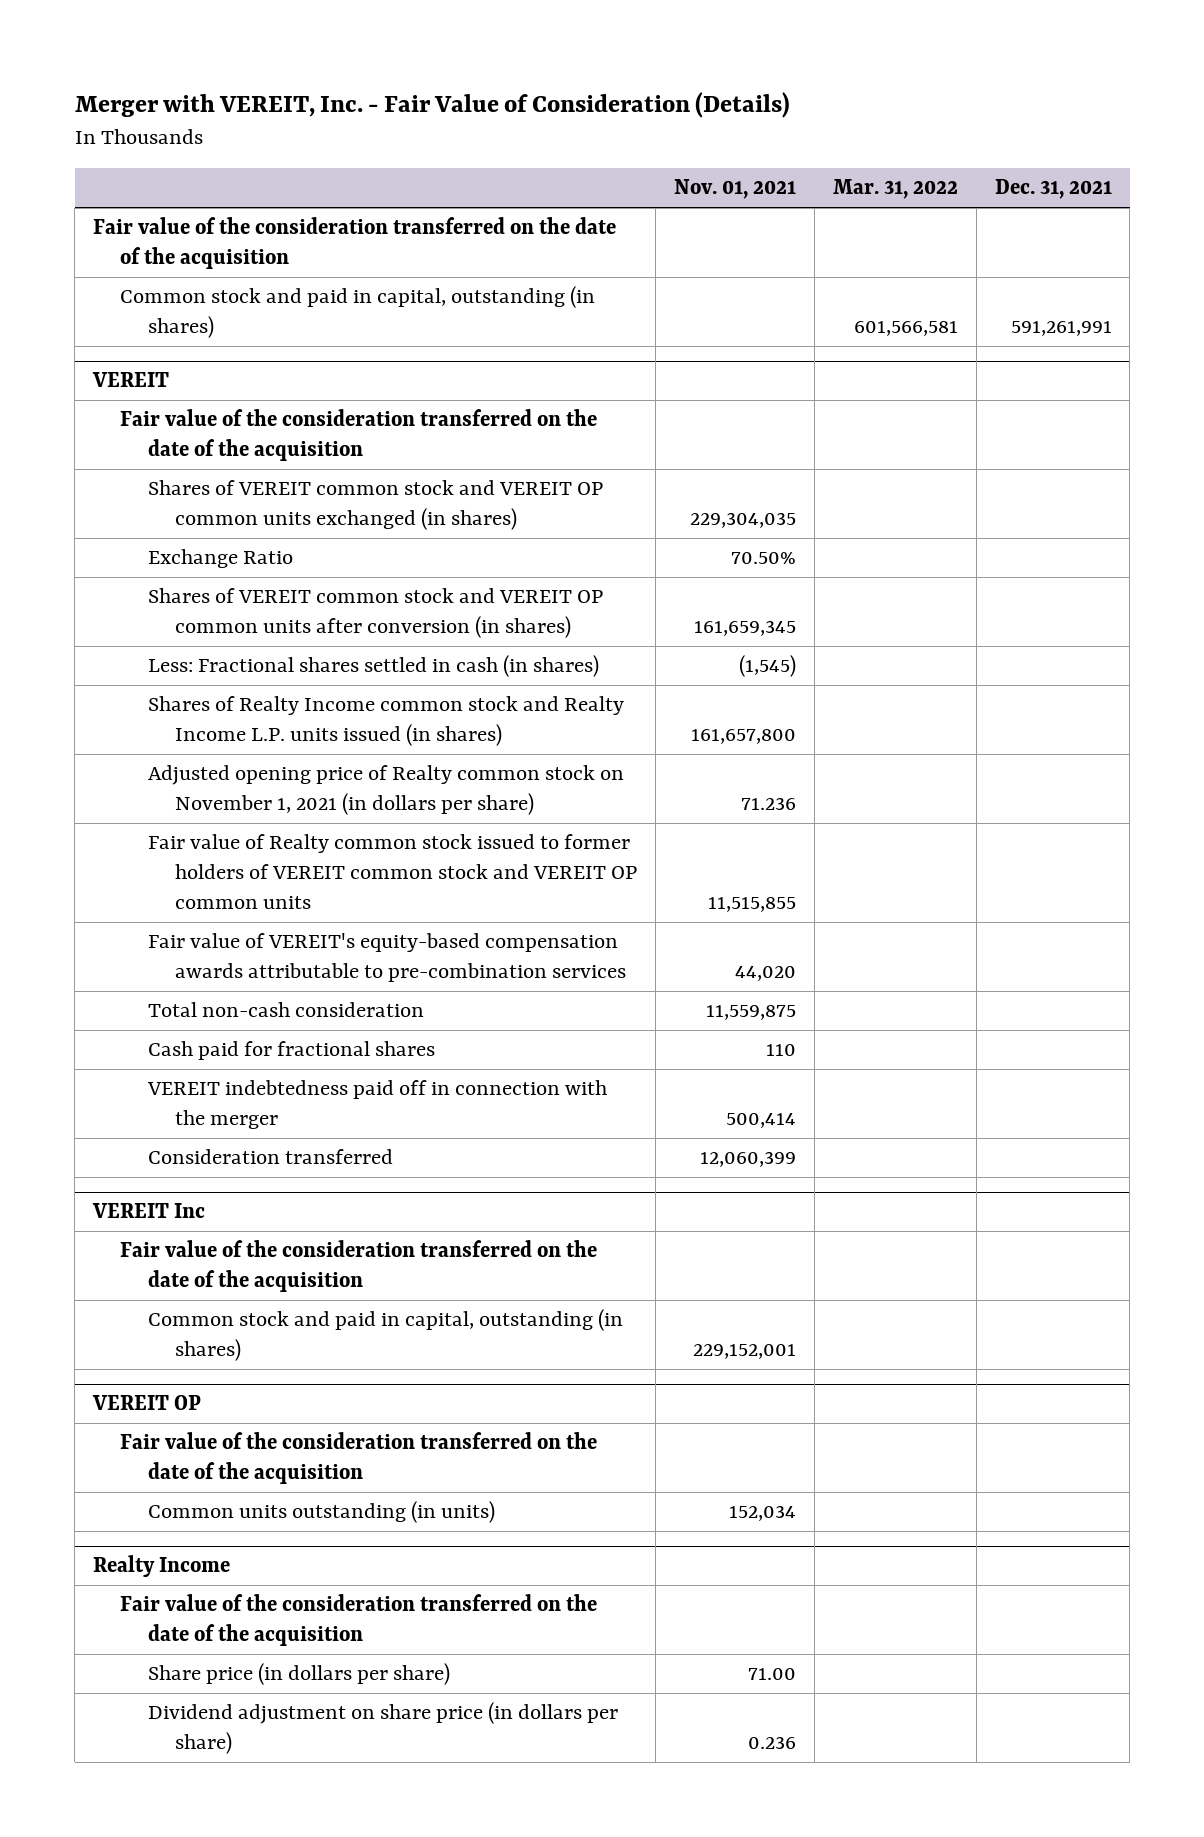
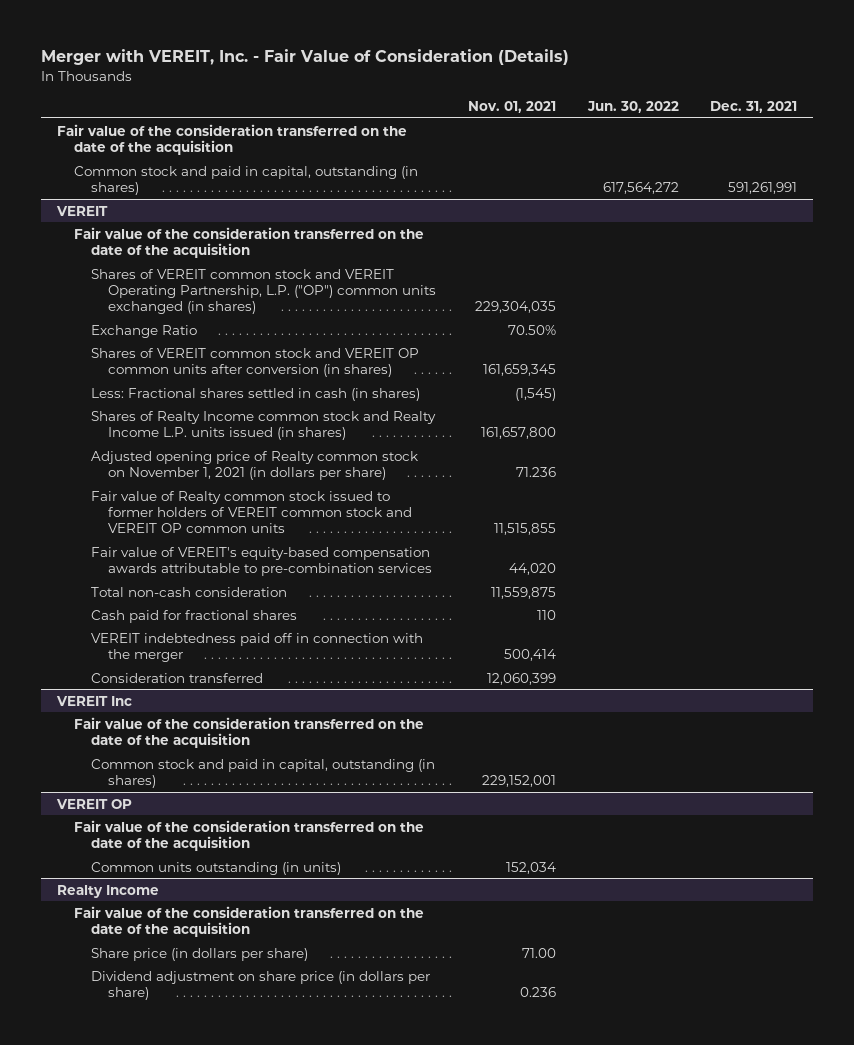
[832,179,958,200] Mar. 31, 2022 -> none
none -> [586,100,679,113] Jun. 30, 2022
[147,480,603,531] Shares of VEREIT common stock and VEREIT OP common units exchanged (in shares) -> [91,268,437,314] Shares of VEREIT common stock and VEREIT Operating Partnership, L.P. ("OP") common units exchanged (in shares)

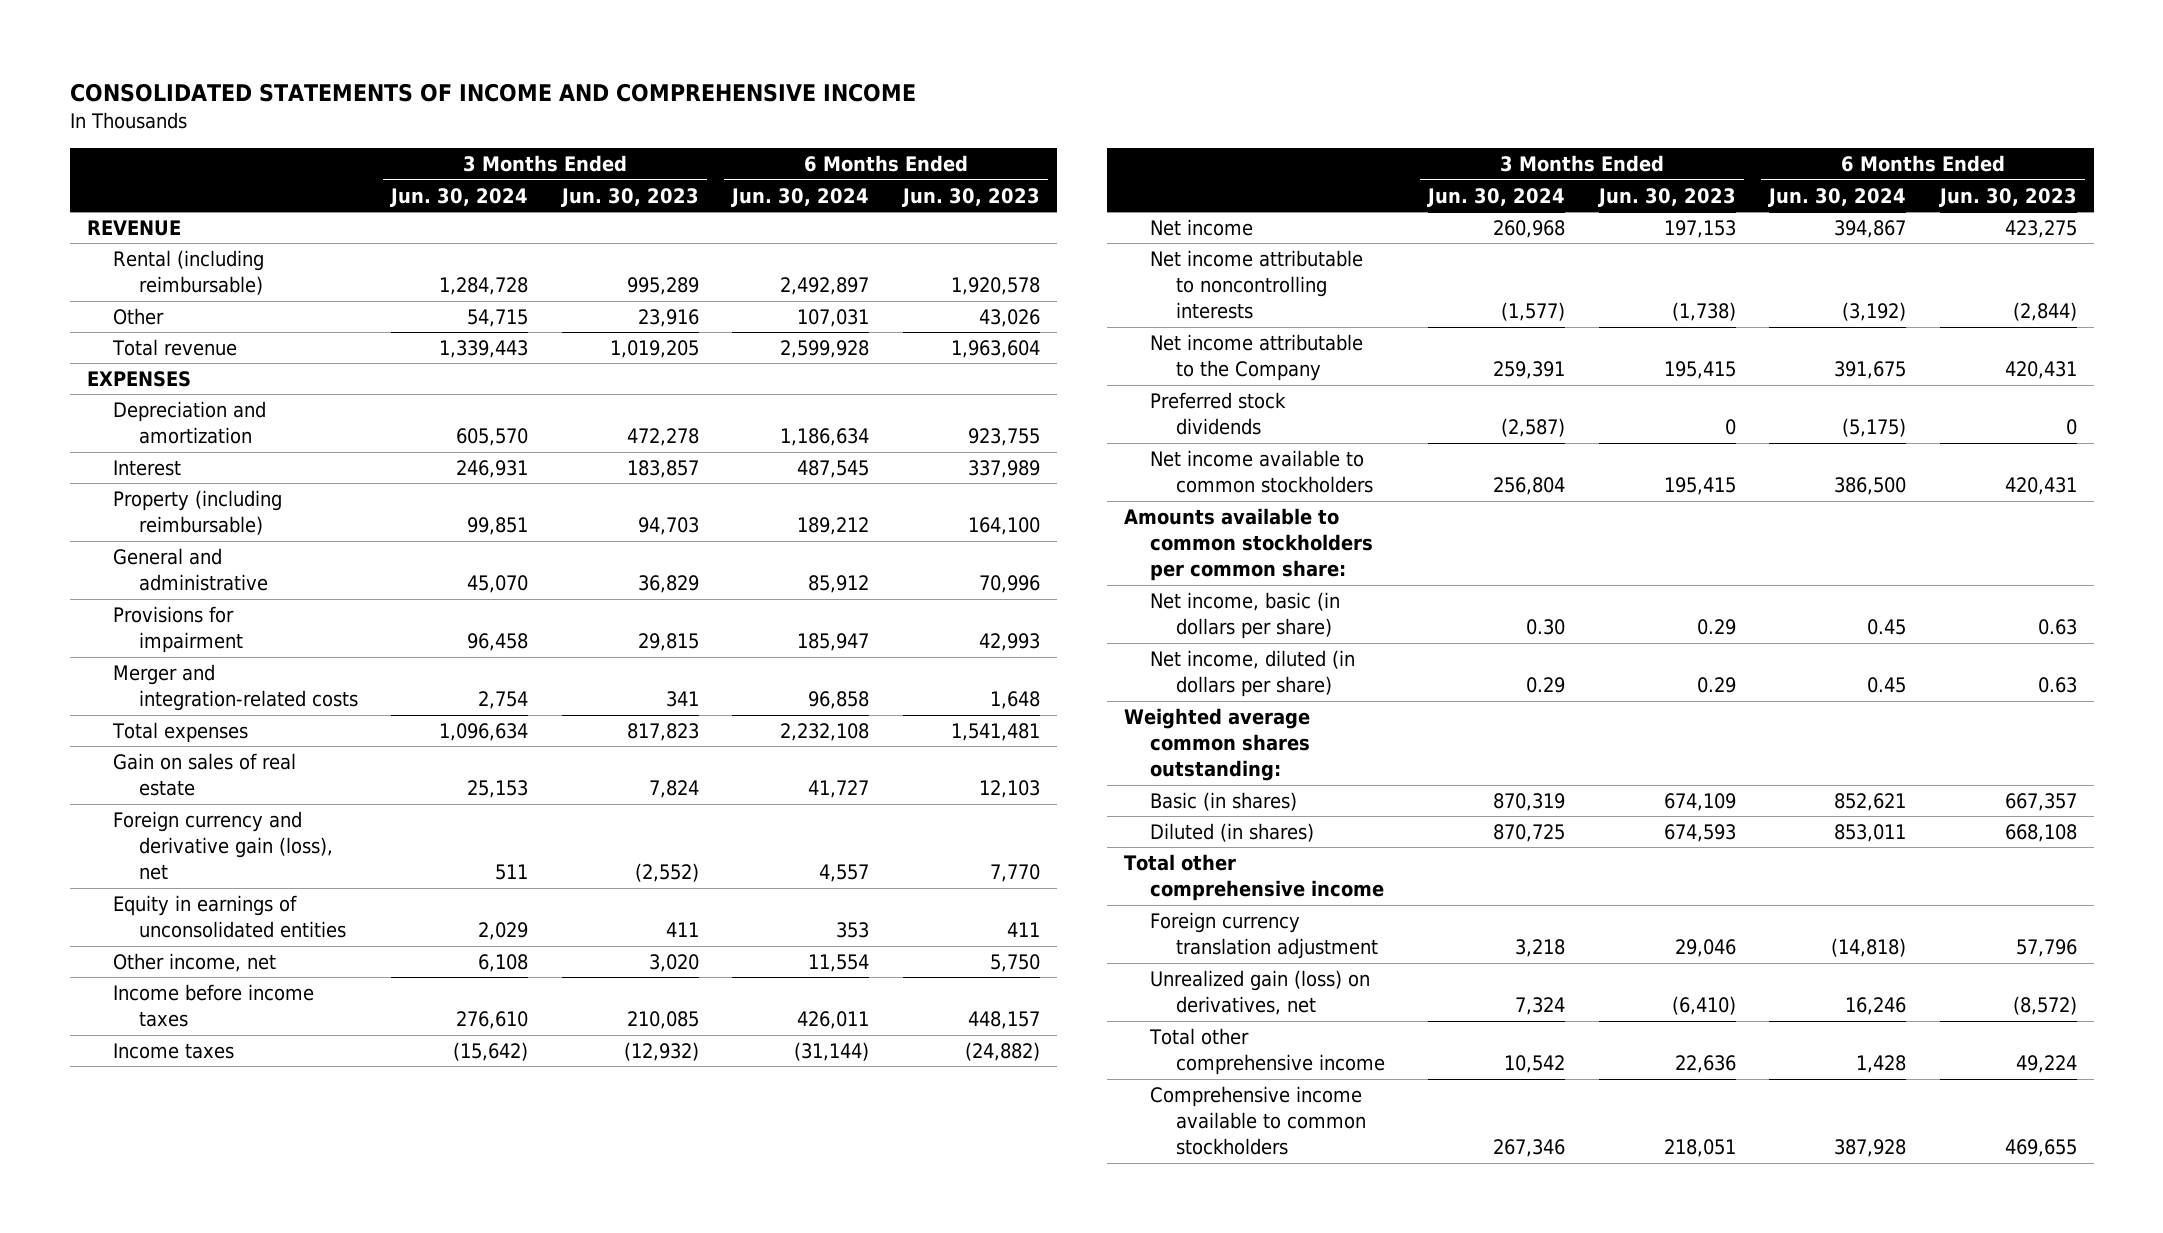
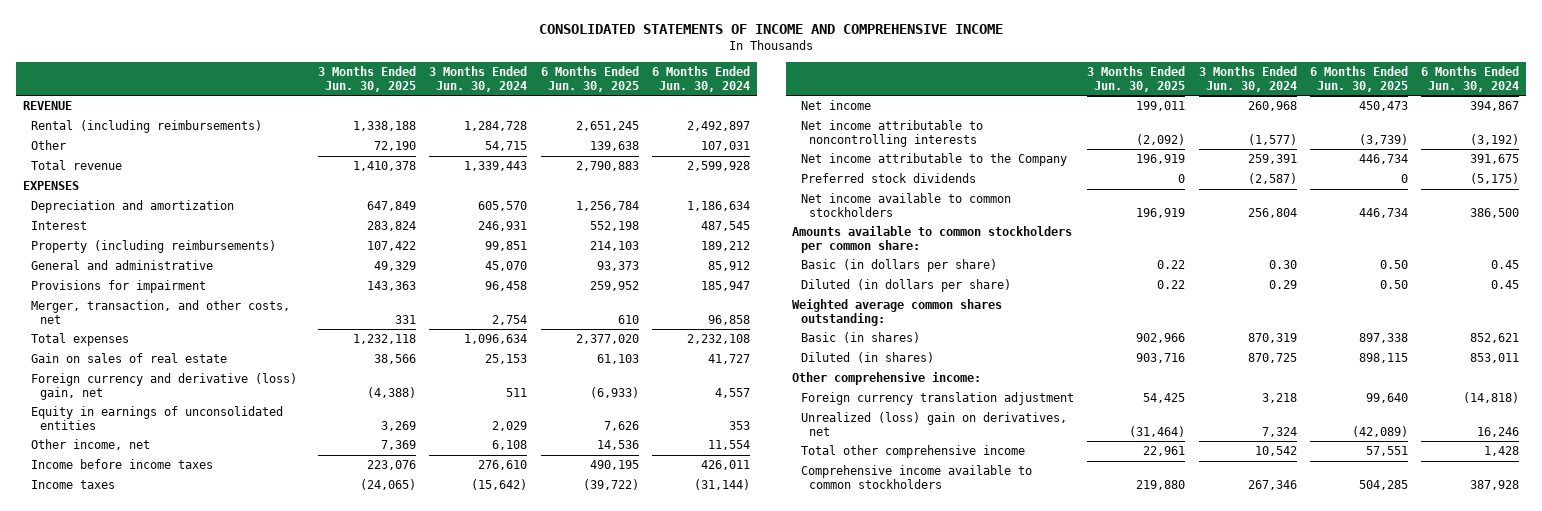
[560,187,699,207] Jun. 30, 2023 -> none
[901,187,1040,207] Jun. 30, 2023 -> none
none -> [317,65,416,92] 3 Months Ended Jun. 30, 2025
none -> [540,65,639,92] 6 Months Ended Jun. 30, 2025
[112,250,264,296] Rental (including reimbursable) -> [31,120,263,134] Rental (including reimbursements)
[112,490,282,536] Property (including reimbursable) -> [31,240,277,254] Property (including reimbursements)
[112,664,358,712] Merger and integration-related costs -> [31,300,291,324] Merger, transaction, and other costs, net
[112,811,333,881] Foreign currency and derivative gain (loss), net -> [31,373,298,400] Foreign currency and derivative (loss) gain, net
[1149,592,1340,640] Net income, basic (in dollars per share) -> [800,259,997,273] Basic (in dollars per share)
[1149,650,1355,698] Net income, diluted (in dollars per share) -> [800,279,1011,293] Diluted (in dollars per share)
[1123,854,1384,902] Total other comprehensive income -> [792,372,982,386] Other comprehensive income:
[1149,970,1370,1016] Unrealized gain (loss) on derivatives, net -> [800,412,1067,436] Unrealized (loss) gain on derivatives, net

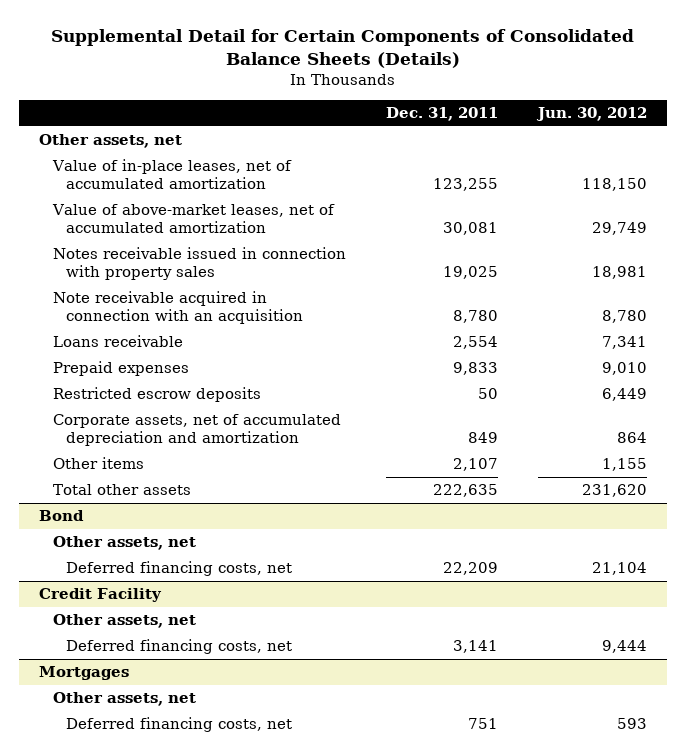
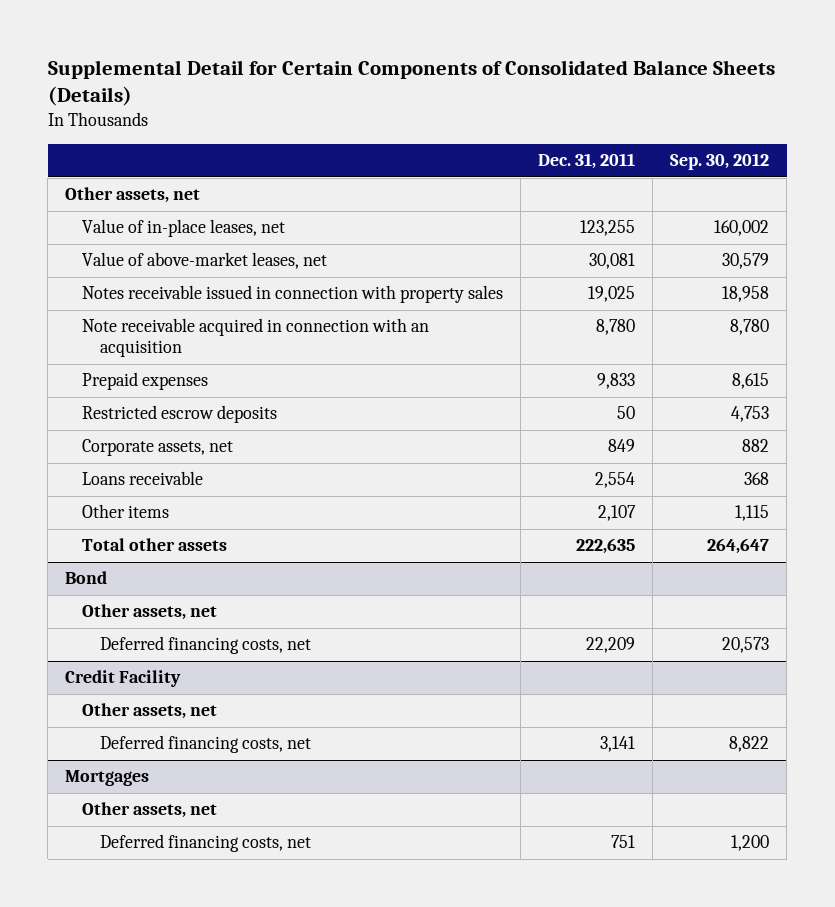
[535,107,647,122] Jun. 30, 2012 -> none
none -> [670,153,770,171] Sep. 30, 2012
[51,159,292,190] Value of in-place leases, net of accumulated amortization -> [82,219,286,238] Value of in-place leases, net
[51,204,335,234] Value of above-market leases, net of accumulated amortization -> [82,252,328,270] Value of above-market leases, net
[52,414,341,447] Corporate assets, net of accumulated depreciation and amortization -> [82,439,234,457] Corporate assets, net
[52,335,183,348] Loans receivable -> [82,471,204,486] Loans receivable

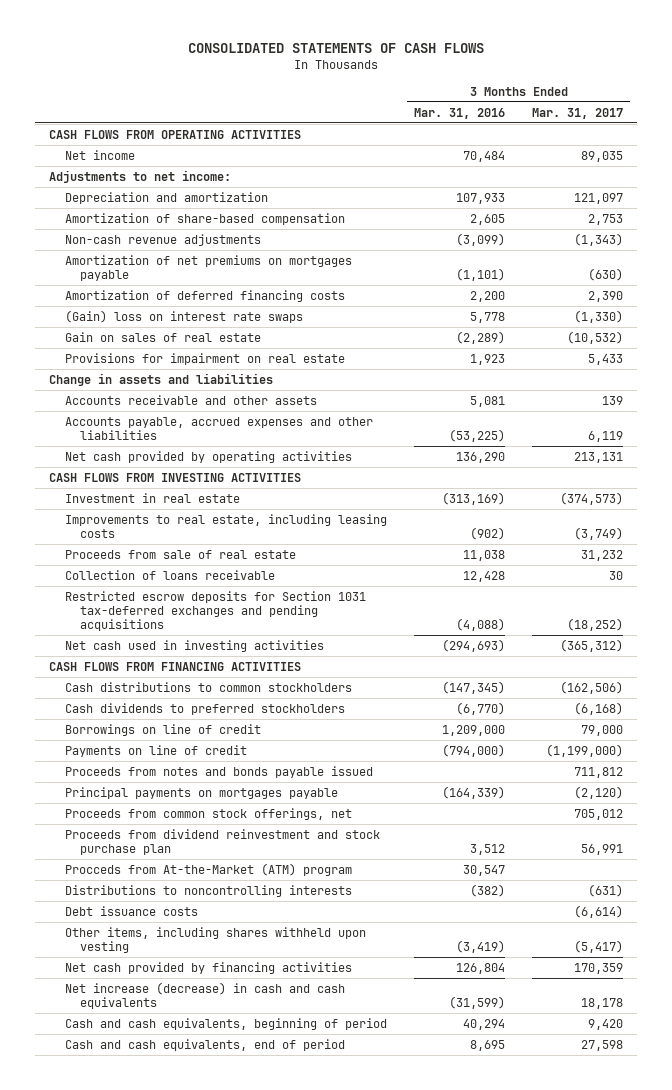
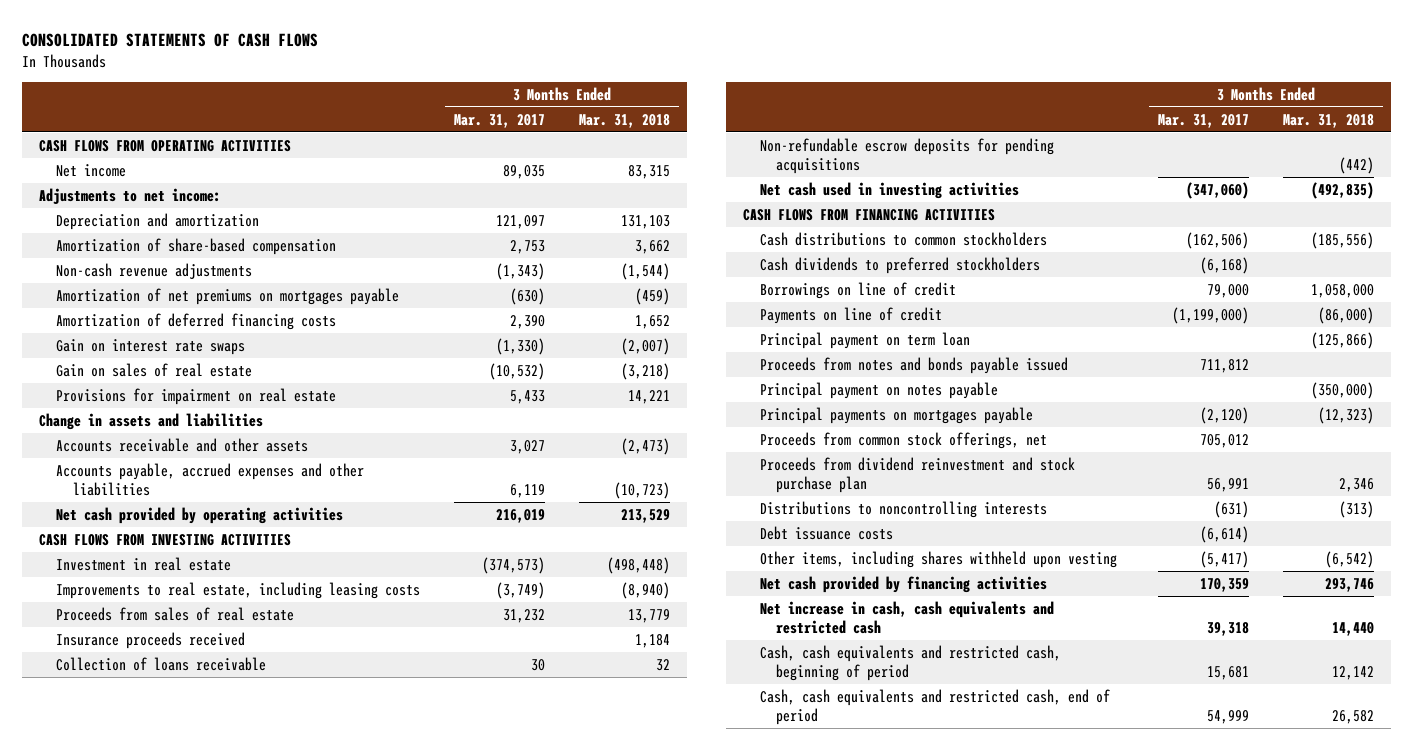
[413,107,505,119] Mar. 31, 2016 -> none
none -> [579,113,671,128] Mar. 31, 2018
[64,309,303,323] (Gain) loss on interest rate swaps -> [55,338,245,355] Gain on interest rate swaps
[602,395,624,405] 139 -> [510,439,546,454] 3,027
[574,451,624,463] 213,131 -> [496,508,546,523] 216,019
[64,549,296,559] Proceeds from sale of real estate -> [55,606,294,621] Proceeds from sales of real estate
none -> [55,631,245,649] Insurance proceeds received
[64,590,366,632] Restricted escrow deposits for Section 1031 tax-deferred exchanges and pending acquisitions -> none
none -> [759,137,1054,175] Non-refundable escrow deposits for pending acquisitions
[560,638,624,652] (365,312) -> [1185,181,1249,199] (347,060)
none -> [759,331,970,349] Principal payment on term loan
none -> [759,381,998,399] Principal payment on notes payable
[64,862,352,876] Procceds from At-the-Market (ATM) program -> none
[64,981,345,1010] Net increase (decrease) in cash and cash equivalents -> [759,600,1054,635] Net increase in cash, cash equivalents and restricted cash
[581,998,624,1010] 18,178 -> [1206,622,1249,637] 39,318
[64,1017,387,1030] Cash and cash equivalents, beginning of period -> [759,644,1061,682] Cash, cash equivalents and restricted cash, beginning of period
[588,1018,624,1030] 9,420 -> [1206,666,1249,681] 15,681
[64,1038,345,1051] Cash and cash equivalents, end of period -> [759,688,1110,726] Cash, cash equivalents and restricted cash, end of period
[581,1039,624,1051] 27,598 -> [1206,710,1249,725] 54,999

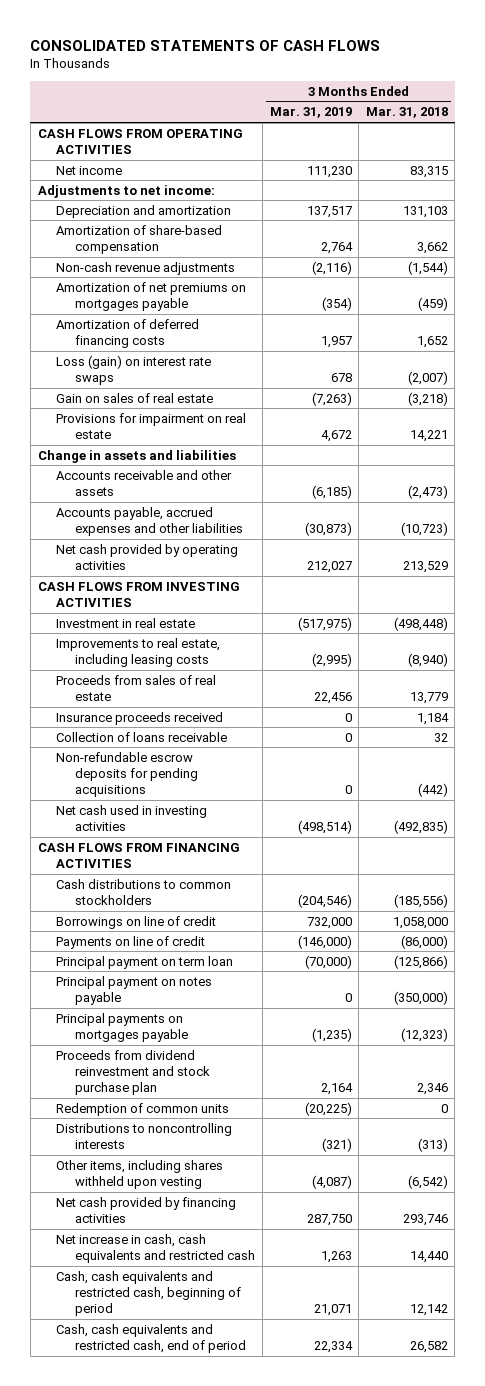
[454,113,546,128] Mar. 31, 2017 -> none
none -> [269,107,352,119] Mar. 31, 2019
[55,338,245,355] Gain on interest rate swaps -> [56,354,212,385] Loss (gain) on interest rate swaps
[759,256,1040,274] Cash dividends to preferred stockholders -> none
[759,356,1068,374] Proceeds from notes and bonds payable issued -> none
[759,431,1047,449] Proceeds from common stock offerings, net -> none
none -> [56,1102,230,1116] Redemption of common units
[759,525,893,540] Debt issuance costs -> none

